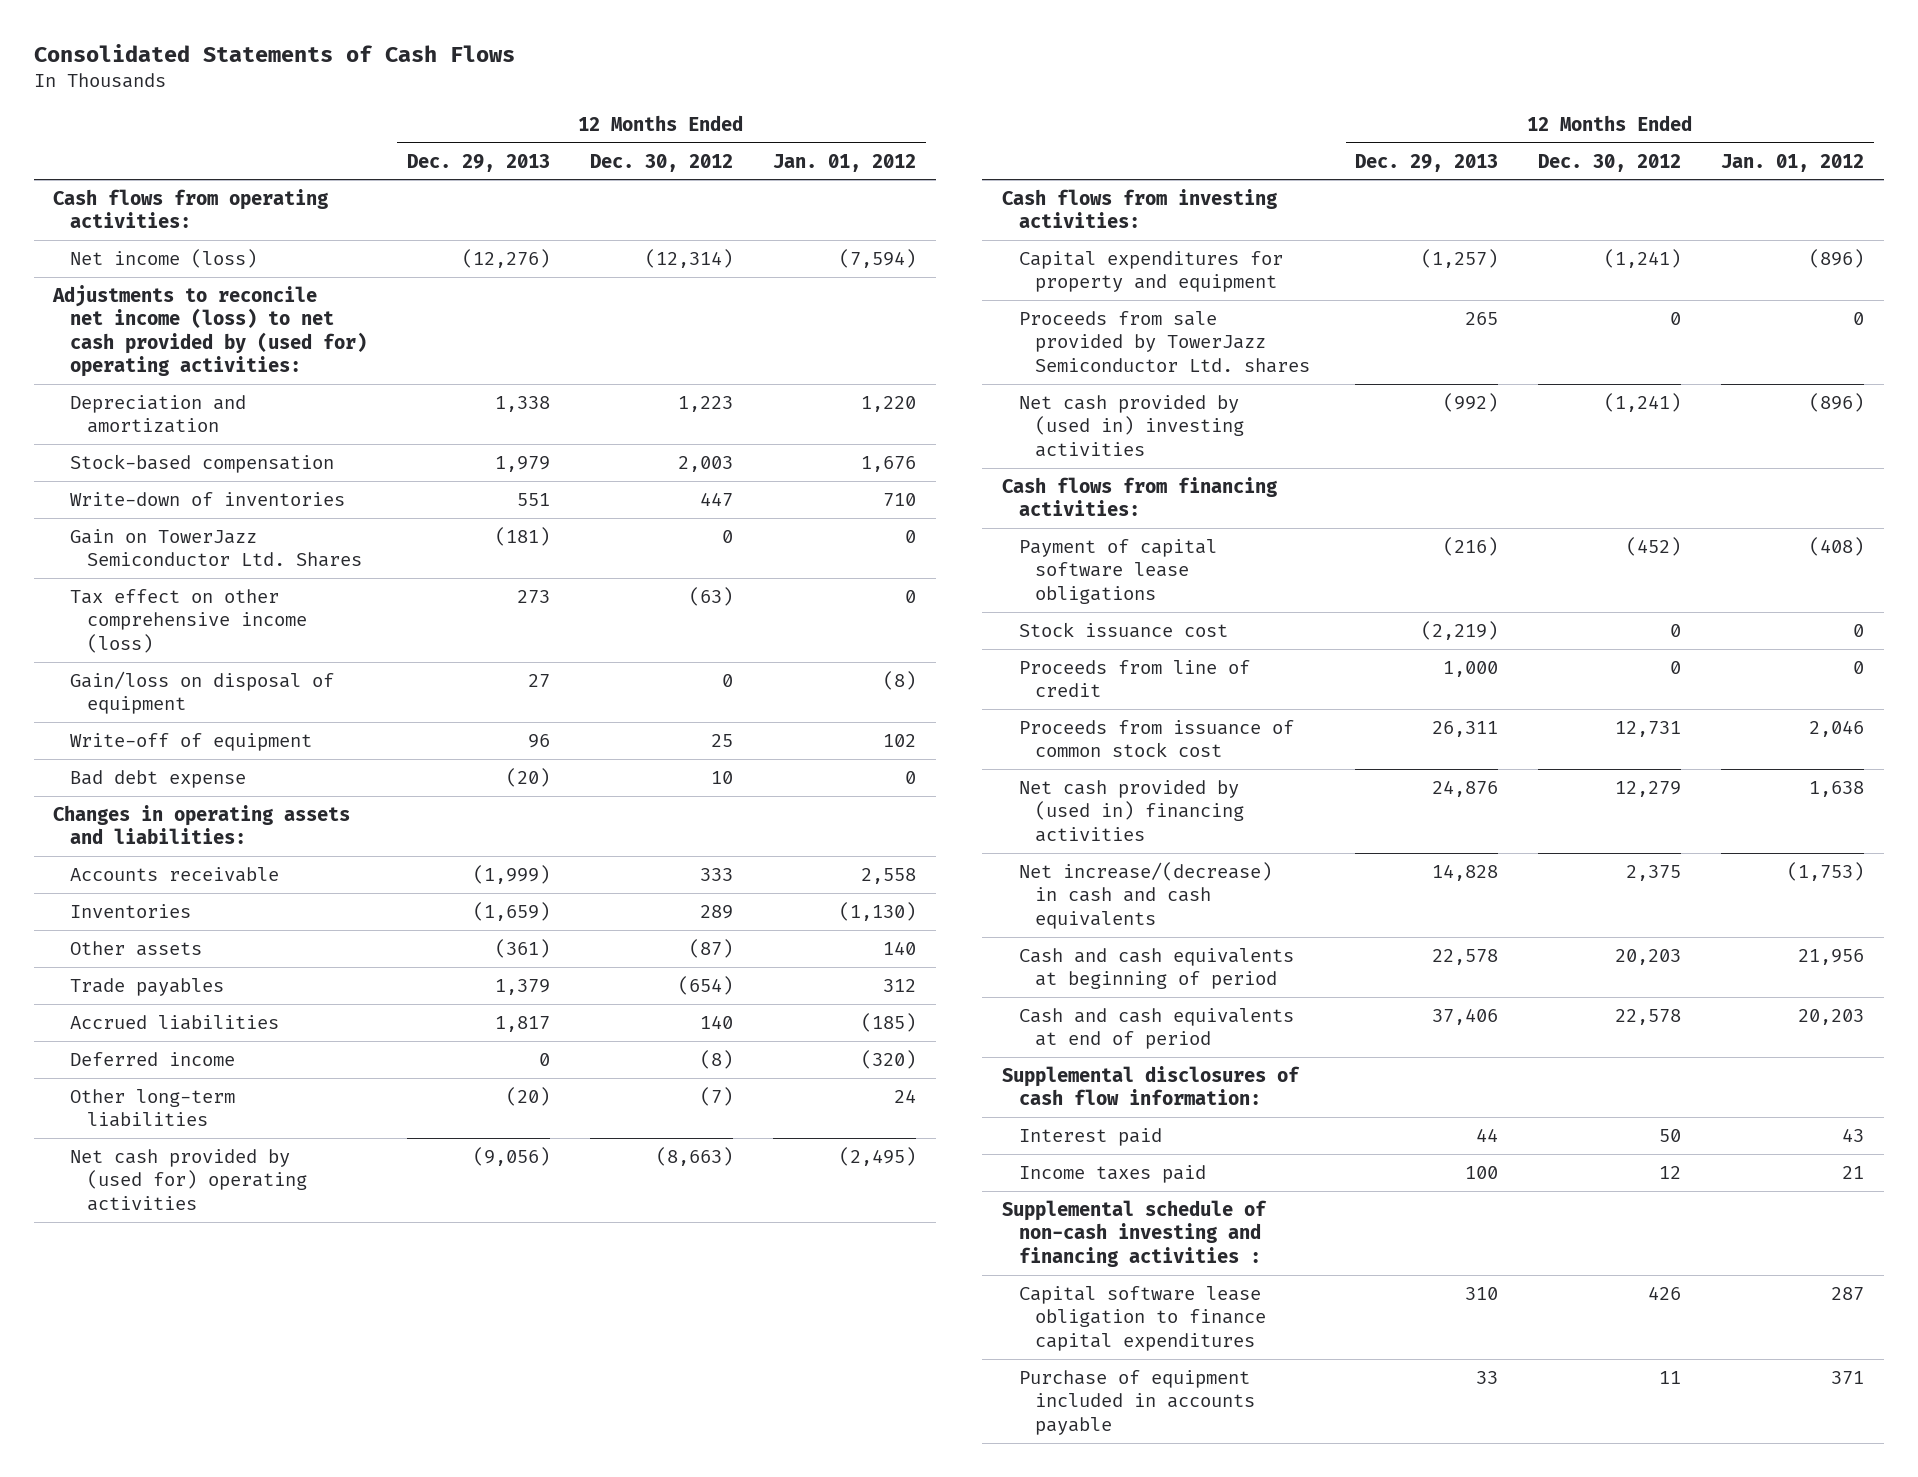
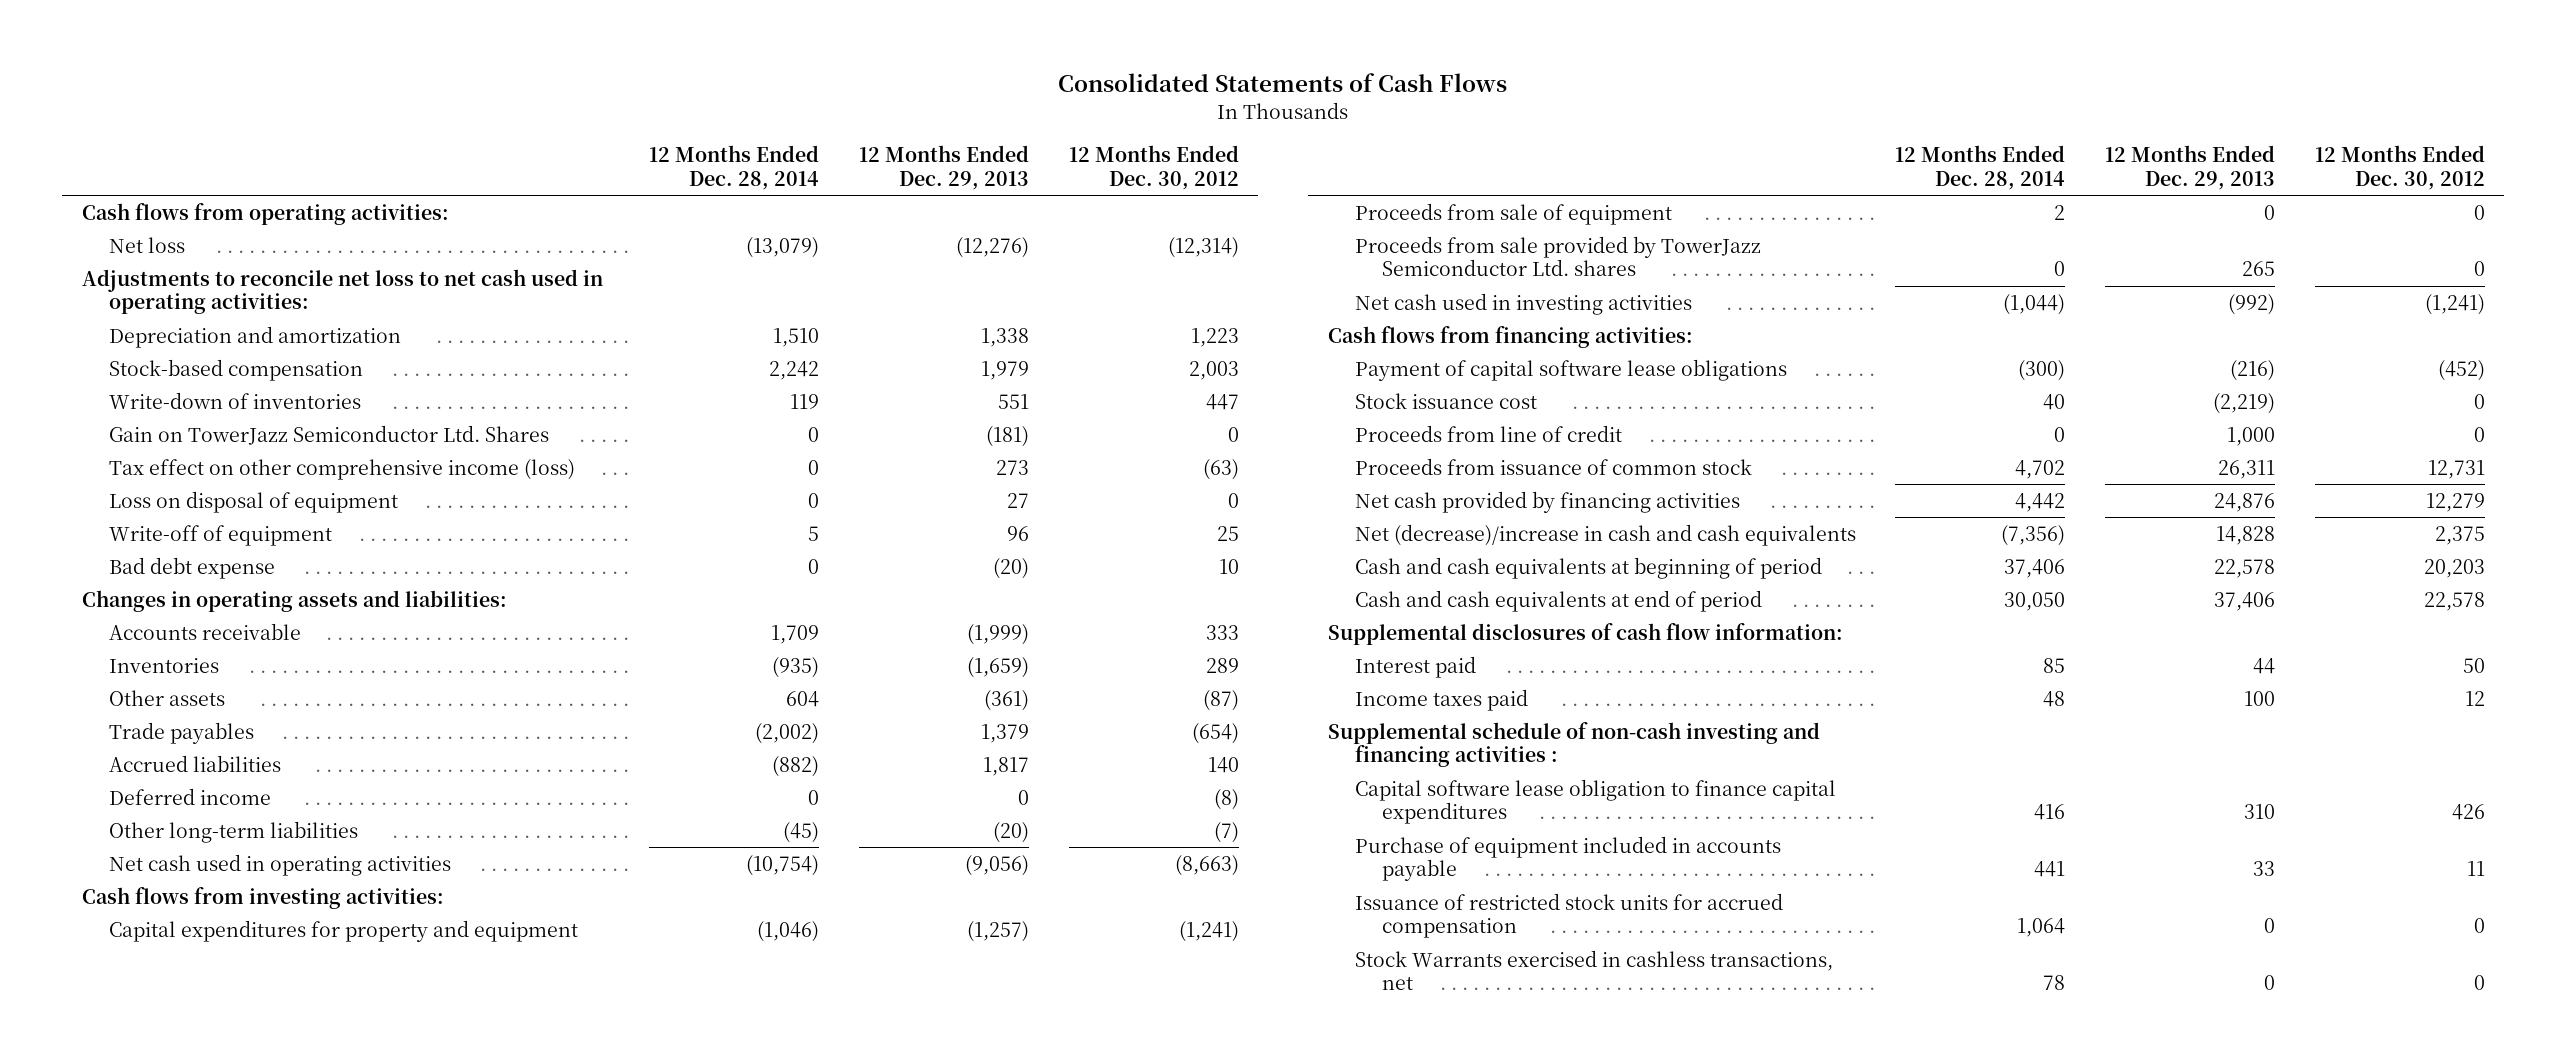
[772,153,916,172] Jan. 01, 2012 -> none
none -> [649,145,820,191] 12 Months Ended Dec. 28, 2014
[70,248,258,268] Net income (loss) -> [108,236,185,253] Net loss
[52,284,368,378] Adjustments to reconcile net income (loss) to net cash provided by (used for) operating activities: -> [81,268,603,315] Adjustments to reconcile net loss to net cash used in operating activities:
[70,670,335,715] Gain/loss on disposal of equipment -> [108,490,398,513] Loss on disposal of equipment
[70,1148,308,1211] Net cash provided by (used for) operating activities -> [108,853,451,876] Net cash used in operating activities
none -> [1354,202,1672,225] Proceeds from sale of equipment
[1018,394,1245,457] Net cash provided by (used in) investing activities -> [1354,292,1692,315] Net cash used in investing activities
[1018,719,1294,758] Proceeds from issuance of common stock cost -> [1354,457,1752,475] Proceeds from issuance of common stock
[1018,779,1245,842] Net cash provided by (used in) financing activities -> [1354,490,1740,513] Net cash provided by financing activities
[1018,861,1272,929] Net increase/(decrease) in cash and cash equivalents -> [1354,523,1856,546] Net (decrease)/increase in cash and cash equivalents
none -> [1354,892,1783,939] Issuance of restricted stock units for accrued compensation
none -> [1354,949,1833,991] Stock Warrants exercised in cashless transactions, net

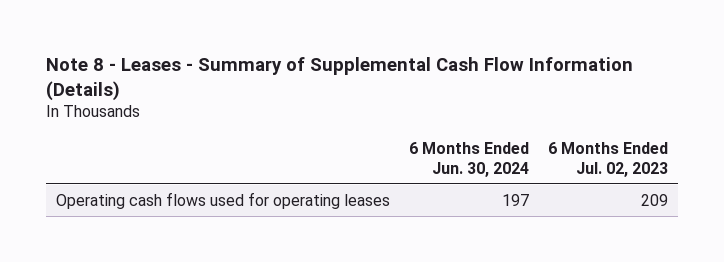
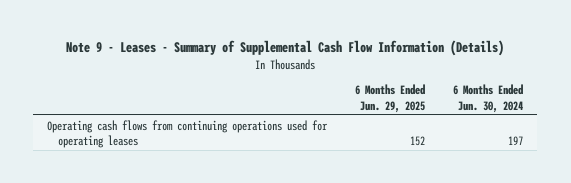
[46,56,634,101] Note 8 - Leases - Summary of Supplemental Cash Flow Information (Details) -> [66,40,505,57] Note 9 - Leases - Summary of Supplemental Cash Flow Information (Details)
[548,142,669,177] 6 Months Ended Jul. 02, 2023 -> none
none -> [355,84,426,113] 6 Months Ended Jun. 29, 2025
[55,192,390,210] Operating cash flows used for operating leases -> [47,119,329,148] Operating cash flows from continuing operations used for operating leases

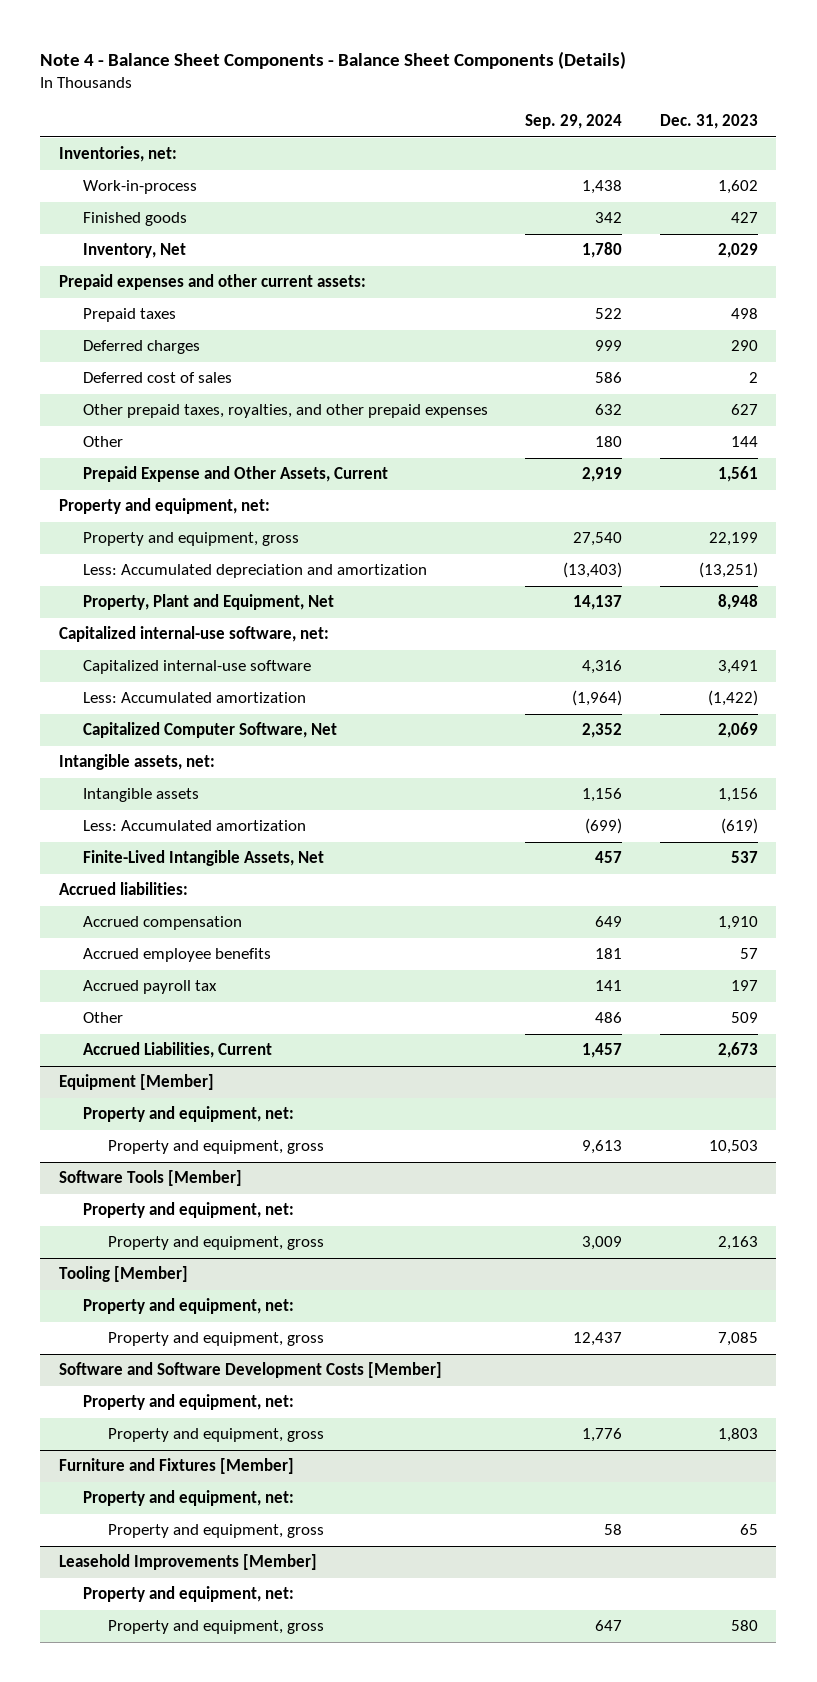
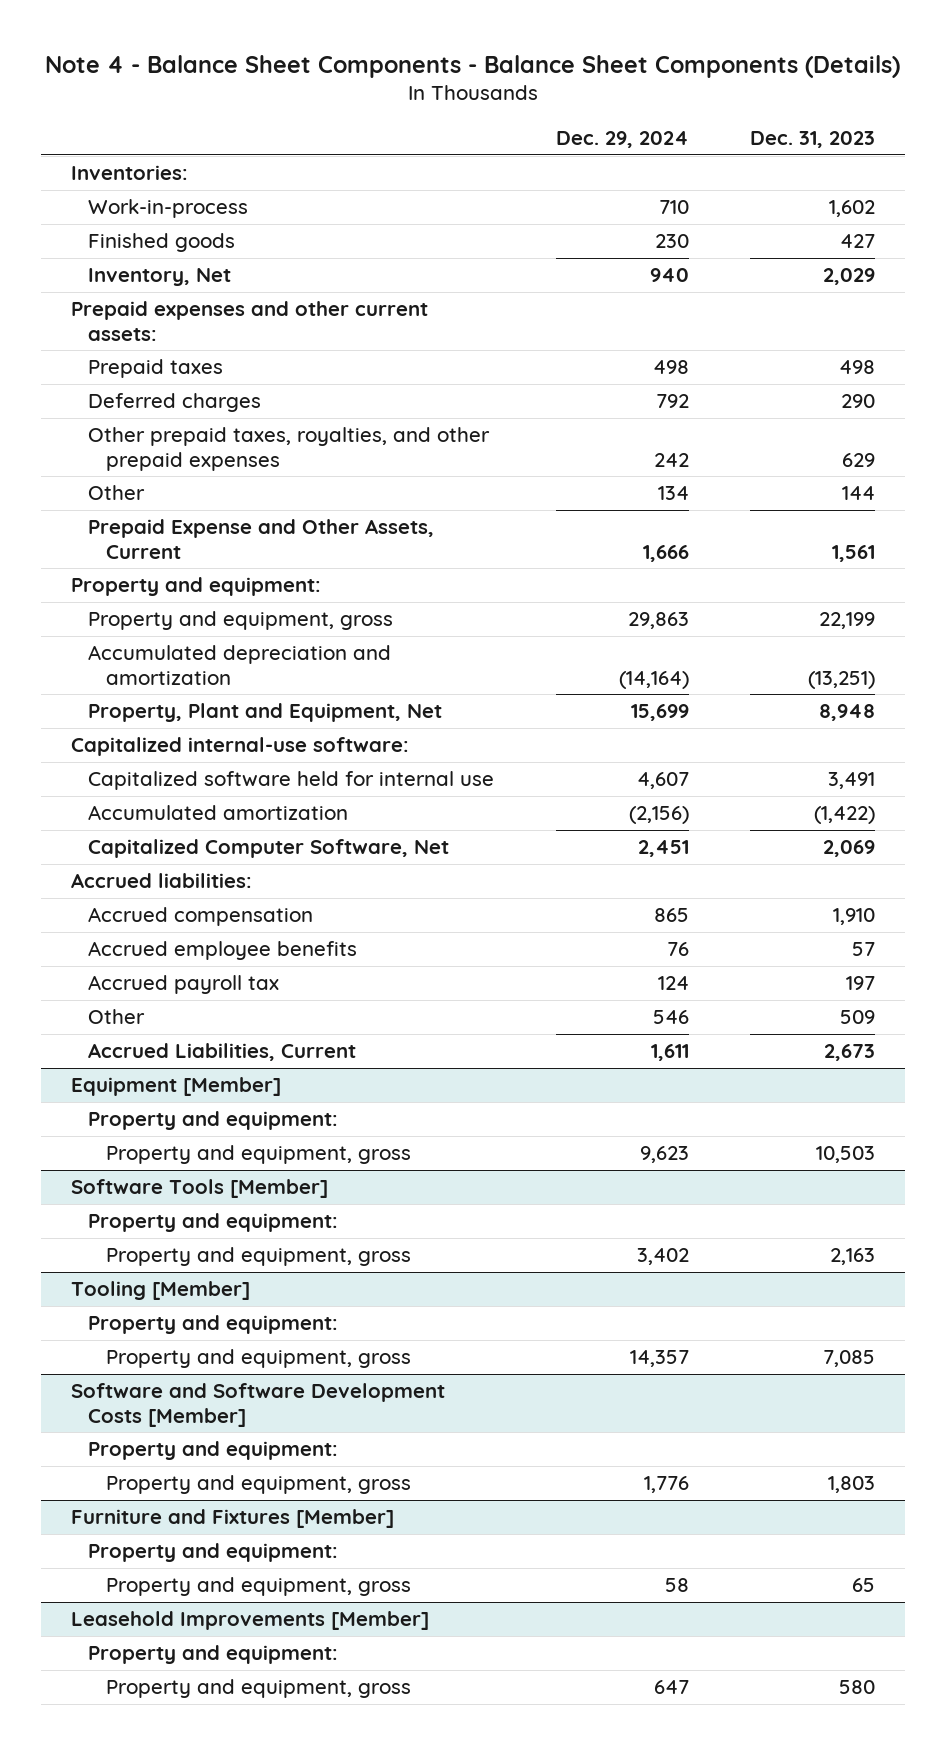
[525,114,623,130] Sep. 29, 2024 -> none
none -> [555,131,689,149] Dec. 29, 2024
[59,146,178,163] Inventories, net: -> [71,165,189,181] Inventories:
[83,372,233,384] Deferred cost of sales -> none
[730,404,758,416] 627 -> [841,452,875,467] 629
[59,498,271,515] Property and equipment, net: -> [71,577,322,597] Property and equipment:
[83,564,428,579] Less: Accumulated depreciation and amortization -> [88,645,392,685] Accumulated depreciation and amortization
[59,626,330,643] Capitalized internal-use software, net: -> [71,737,410,757] Capitalized internal-use software:
[83,660,312,675] Capitalized internal-use software -> [88,771,495,791] Capitalized software held for internal use
[83,692,307,704] Less: Accumulated amortization -> [88,805,349,821] Accumulated amortization
[59,754,216,771] Intangible assets, net: -> none
[83,788,200,803] Intangible assets -> none
[83,820,307,832] Less: Accumulated amortization -> none
[83,850,325,867] Finite-Lived Intangible Assets, Net -> none
[83,1106,295,1123] Property and equipment, net: -> [88,1111,339,1131] Property and equipment:
[83,1202,295,1219] Property and equipment, net: -> [88,1213,339,1233] Property and equipment:
[83,1298,295,1315] Property and equipment, net: -> [88,1315,339,1335] Property and equipment:
[83,1394,295,1411] Property and equipment, net: -> [88,1441,339,1461] Property and equipment:
[83,1490,295,1507] Property and equipment, net: -> [88,1543,339,1563] Property and equipment:
[83,1586,295,1603] Property and equipment, net: -> [88,1645,339,1665] Property and equipment:

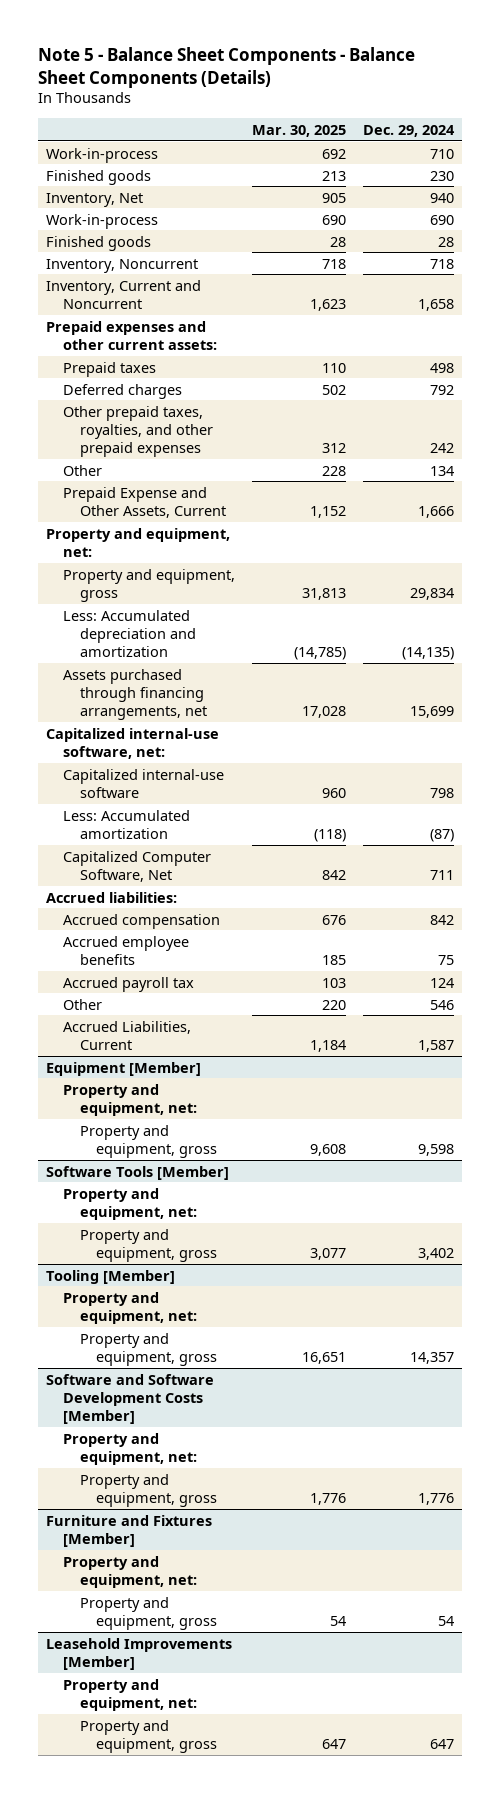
[44,54,900,78] Note 4 - Balance Sheet Components - Balance Sheet Components (Details) -> [37,46,415,88] Note 5 - Balance Sheet Components - Balance Sheet Components (Details)
[749,131,875,149] Dec. 31, 2023 -> none
none -> [251,124,346,137] Mar. 30, 2025
[71,165,189,181] Inventories: -> none
none -> [46,213,159,229] Work-in-process
none -> [46,235,152,251] Finished goods
none -> [46,258,199,273] Inventory, Noncurrent
none -> [46,279,202,309] Inventory, Current and Noncurrent
[71,577,322,597] Property and equipment: -> [46,527,231,557] Property and equipment, net:
[627,612,689,630] 29,863 -> [409,587,454,600] 29,834
[88,645,392,685] Accumulated depreciation and amortization -> [62,609,196,658] Less: Accumulated depreciation and amortization
[618,670,689,689] (14,164) -> [401,647,454,661] (14,135)
[88,703,443,723] Property, Plant and Equipment, Net -> [62,668,207,721] Assets purchased through financing arrangements, net
[71,737,410,757] Capitalized internal-use software: -> [46,727,220,759] Capitalized internal-use software, net:
[88,771,495,791] Capitalized software held for internal use -> [62,768,224,798] Capitalized internal-use software
[636,772,689,790] 4,607 -> [429,787,454,798] 798
[88,805,349,821] Accumulated amortization -> [62,809,190,839] Less: Accumulated amortization
[628,806,689,825] (2,156) -> [429,828,454,842] (87)
[637,840,689,858] 2,451 -> [429,869,454,880] 711
[653,908,689,923] 865 -> [429,914,454,925] 842
[666,942,689,957] 76 -> [437,954,454,965] 75
[650,1044,689,1062] 1,611 -> [417,1039,454,1052] 1,587
[88,1111,339,1131] Property and equipment: -> [62,1083,197,1116] Property and equipment, net:
[639,1146,689,1164] 9,623 -> [417,1143,454,1156] 9,598
[88,1213,339,1233] Property and equipment: -> [62,1187,197,1220] Property and equipment, net:
[88,1315,339,1335] Property and equipment: -> [62,1291,197,1324] Property and equipment, net:
[88,1441,339,1461] Property and equipment: -> [62,1432,197,1465] Property and equipment, net:
[88,1543,339,1563] Property and equipment: -> [62,1555,197,1588] Property and equipment, net:
[664,1578,689,1593] 58 -> [437,1615,454,1626] 54
[88,1645,339,1665] Property and equipment: -> [62,1678,197,1711] Property and equipment, net:

